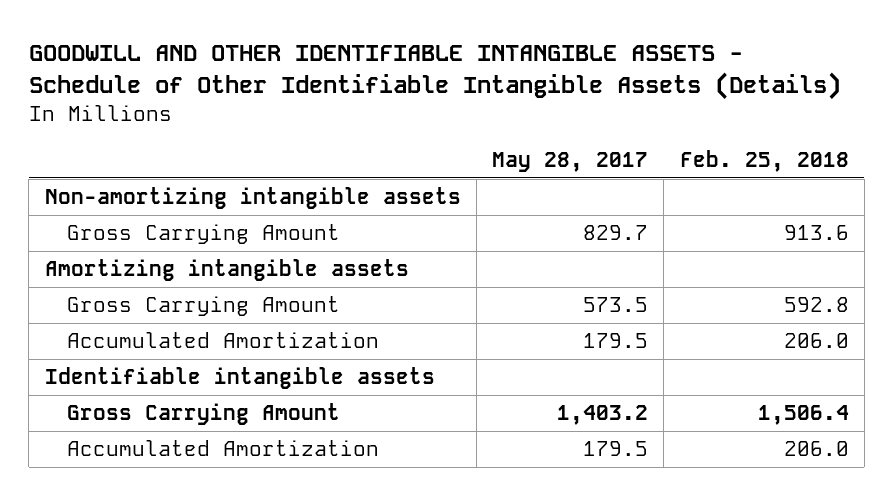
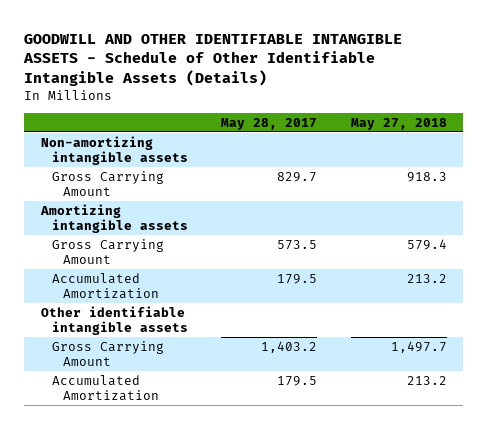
[679,149,849,172] Feb. 25, 2018 -> none
none -> [350,117,447,130] May 27, 2018
[44,367,435,390] Identifiable intangible assets -> [40,306,188,336] Other identifiable intangible assets

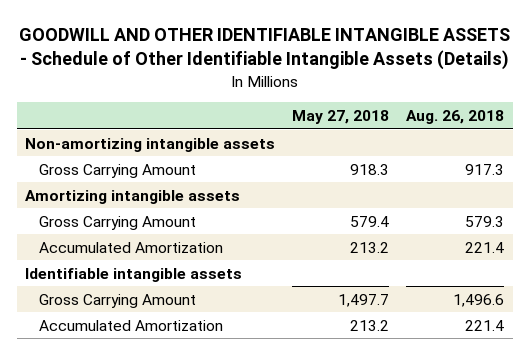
[221,117,318,130] May 28, 2017 -> none
none -> [406,109,505,124] Aug. 26, 2018
[40,306,188,336] Other identifiable intangible assets -> [25,267,243,282] Identifiable intangible assets

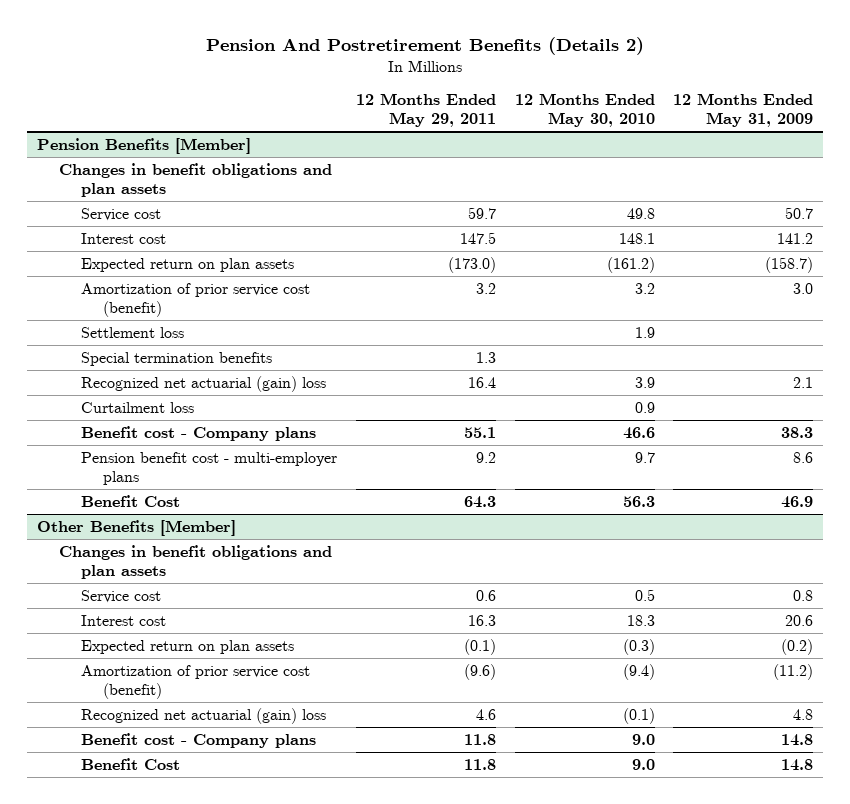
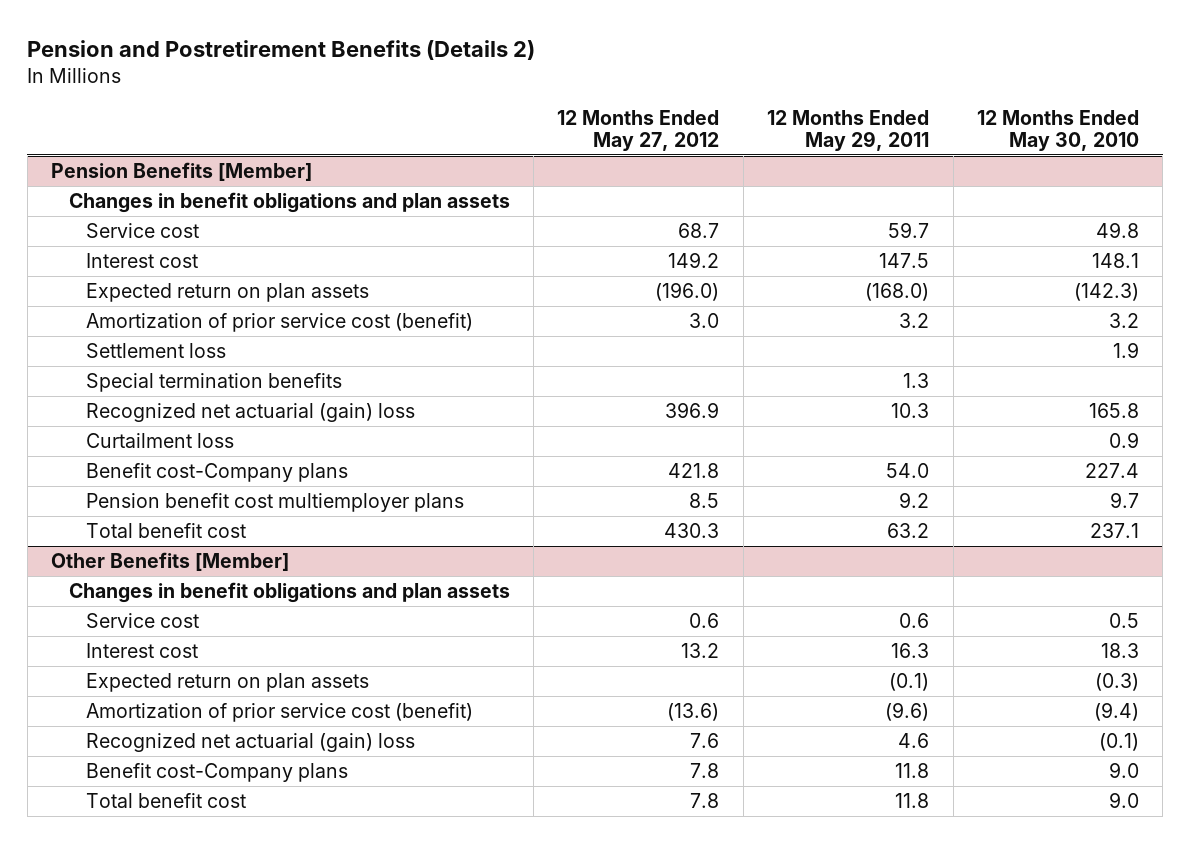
[206,37,645,56] Pension And Postretirement Benefits (Details 2) -> [27,40,536,61] Pension and Postretirement Benefits (Details 2)
[673,93,814,128] 12 Months Ended May 31, 2009 -> none
none -> [557,109,720,152] 12 Months Ended May 27, 2012
[447,256,496,273] (173.0) -> [865,282,930,301] (168.0)
[606,256,655,273] (161.2) -> [1073,282,1139,301] (142.3)
[467,376,496,388] 16.4 -> [891,402,930,418] 10.3
[634,376,655,388] 3.9 -> [1088,402,1139,418] 165.8
[80,425,316,441] Benefit cost - Company plans -> [86,462,349,482] Benefit cost-Company plans
[463,426,496,438] 55.1 -> [886,462,930,478] 54.0
[622,426,655,439] 46.6 -> [1084,462,1139,478] 227.4
[80,451,337,485] Pension benefit cost - multi-employer plans -> [86,492,465,512] Pension benefit cost multiemployer plans
[80,494,180,507] Benefit Cost -> [86,522,247,538] Total benefit cost
[463,495,496,508] 64.3 -> [887,522,930,538] 63.2
[622,495,655,507] 56.3 -> [1089,522,1139,538] 237.1
[80,732,316,748] Benefit cost - Company plans -> [86,762,349,782] Benefit cost-Company plans
[80,757,180,770] Benefit Cost -> [86,792,247,808] Total benefit cost

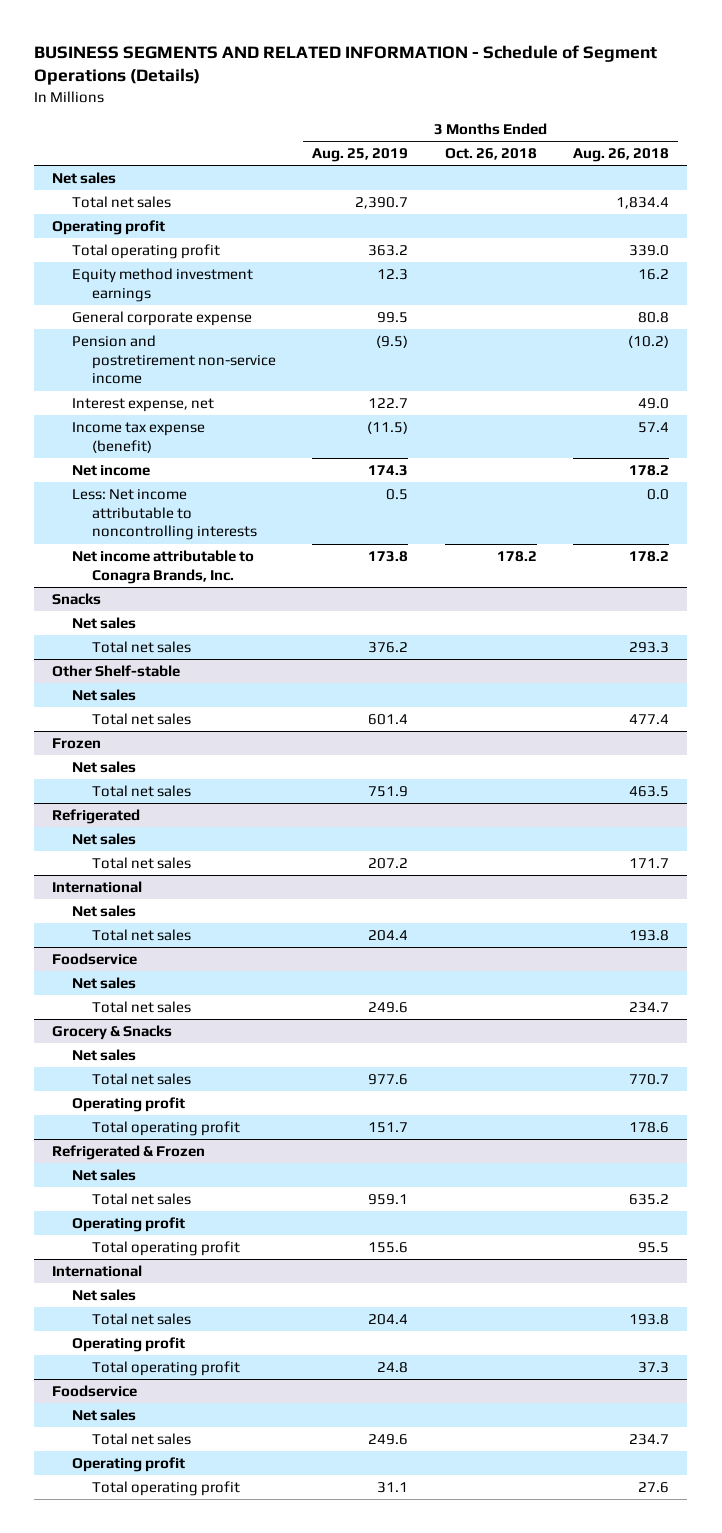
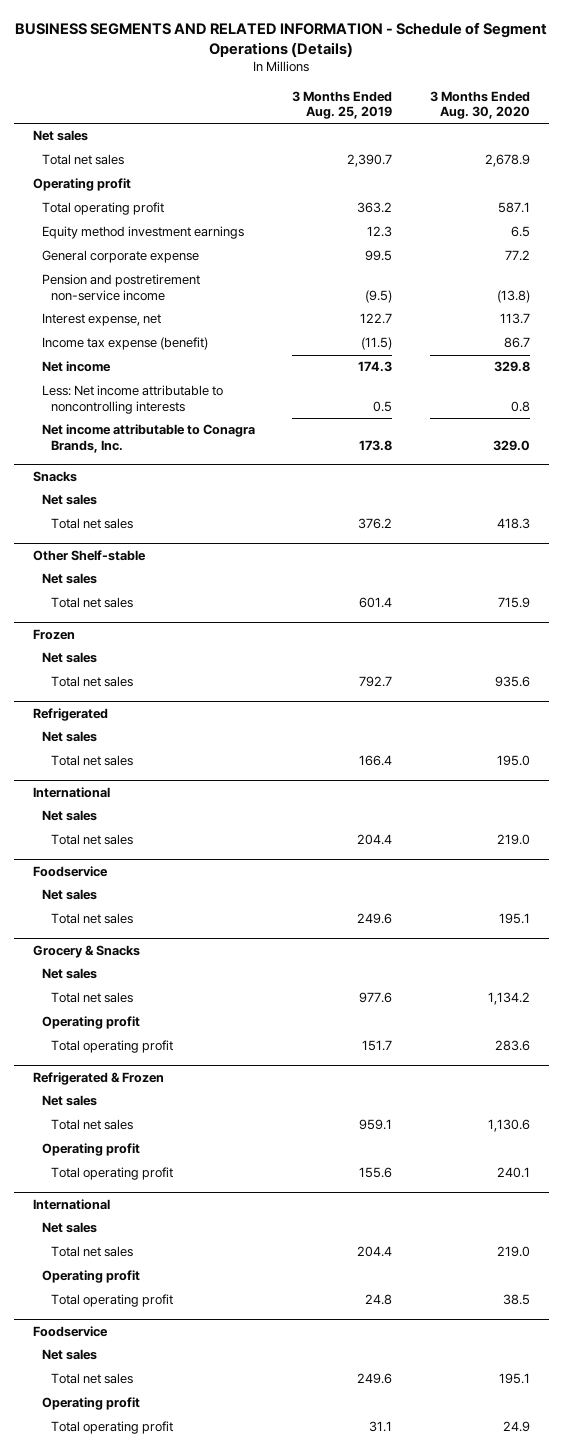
[444,148,537,161] Oct. 26, 2018 -> none
[573,148,670,163] Aug. 26, 2018 -> none
none -> [430,90,531,120] 3 Months Ended Aug. 30, 2020
[368,786,409,798] 751.9 -> [359,676,393,688] 792.7
[368,858,409,870] 207.2 -> [359,755,393,767] 166.4

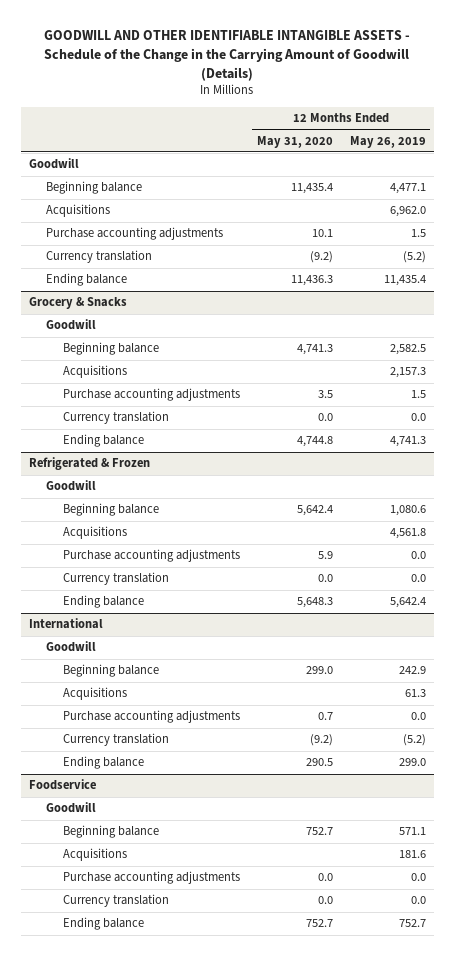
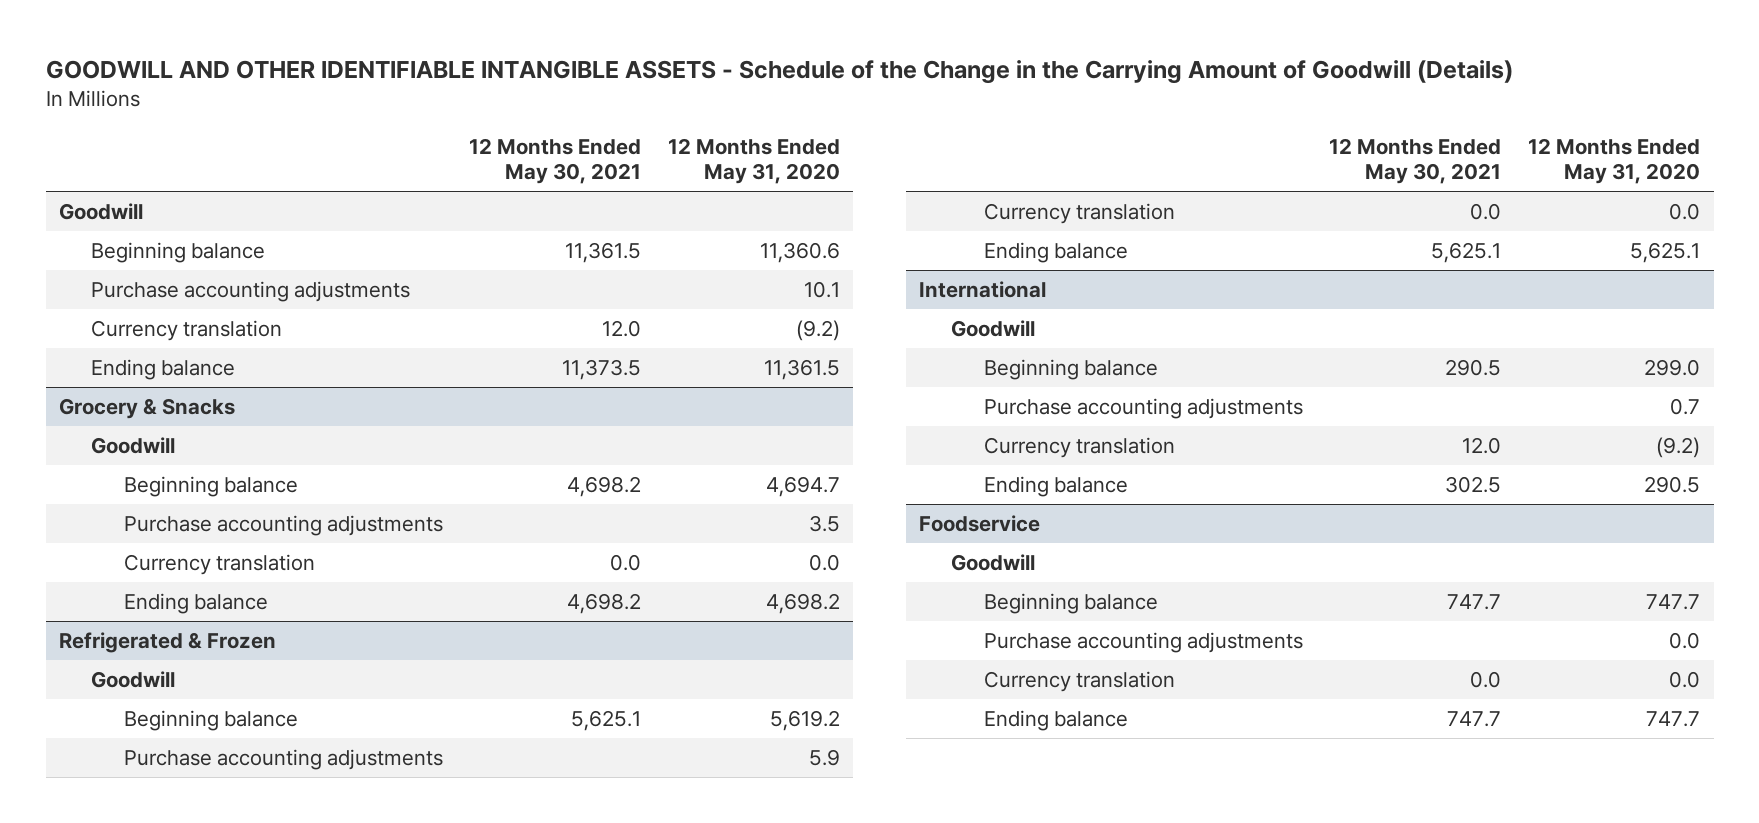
[349,135,426,148] May 26, 2019 -> none
none -> [469,138,642,184] 12 Months Ended May 30, 2021
[45,204,110,218] Acquisitions -> none
[290,183,333,195] 11,435.4 -> [760,241,841,263] 11,360.6
[290,275,333,287] 11,436.3 -> [764,358,841,380] 11,361.5
[62,365,127,379] Acquisitions -> none
[296,344,333,356] 4,741.3 -> [766,475,841,497] 4,694.7
[296,436,333,448] 4,744.8 -> [766,592,841,614] 4,698.2
[62,526,127,540] Acquisitions -> none
[296,505,333,517] 5,642.4 -> [770,709,841,731] 5,619.2
[296,597,333,609] 5,648.3 -> [1630,241,1701,263] 5,625.1
[62,687,127,701] Acquisitions -> none
[62,848,127,862] Acquisitions -> none
[305,827,333,836] 752.7 -> [1646,593,1701,610] 747.7
[305,919,333,928] 752.7 -> [1646,710,1701,727] 747.7

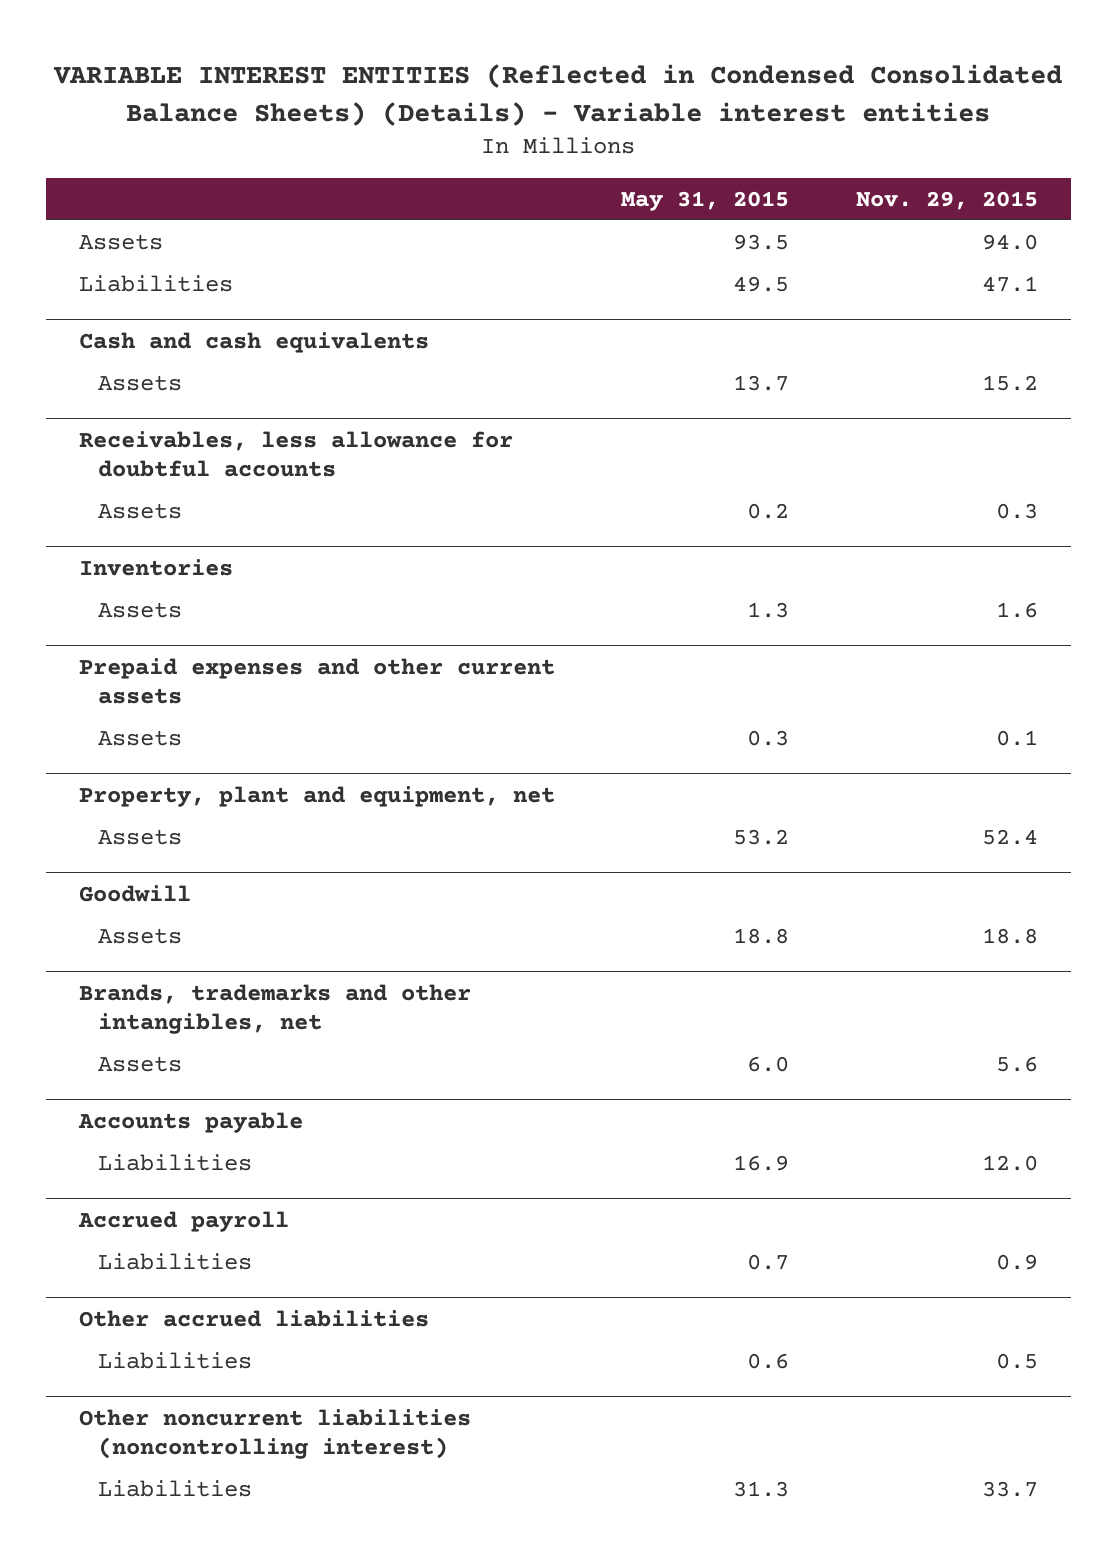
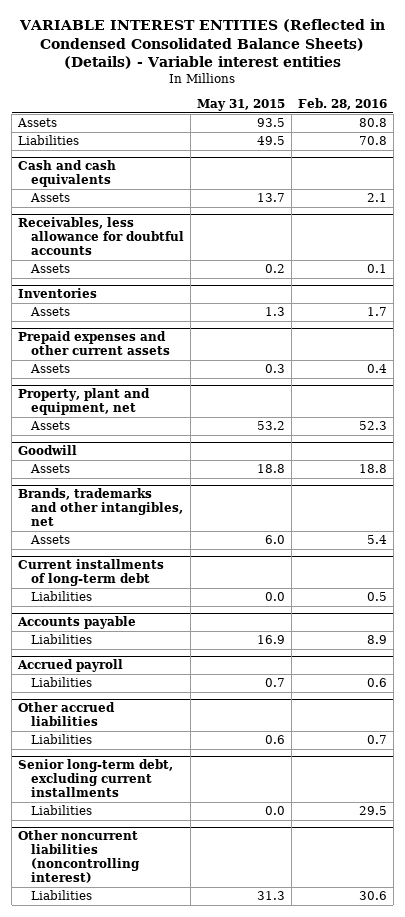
[855,190,1038,210] Nov. 29, 2015 -> none
none -> [297,98,387,111] Feb. 28, 2016
none -> [18,559,165,587] Current installments of long-term debt
none -> [30,591,92,602] Liabilities
none -> [18,759,174,798] Senior long-term debt, excluding current installments
none -> [30,805,92,816] Liabilities

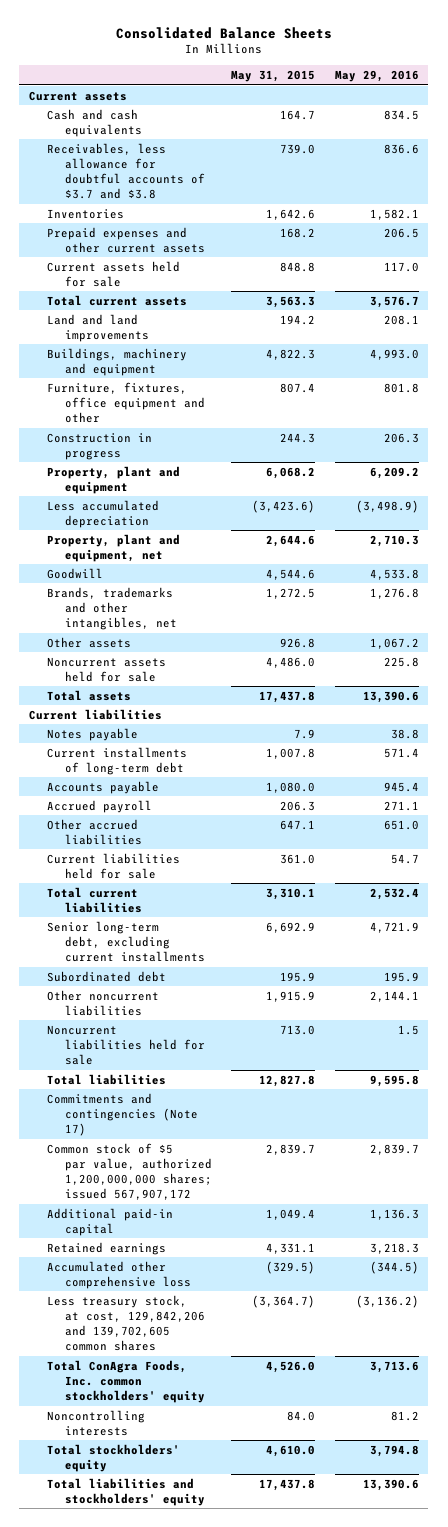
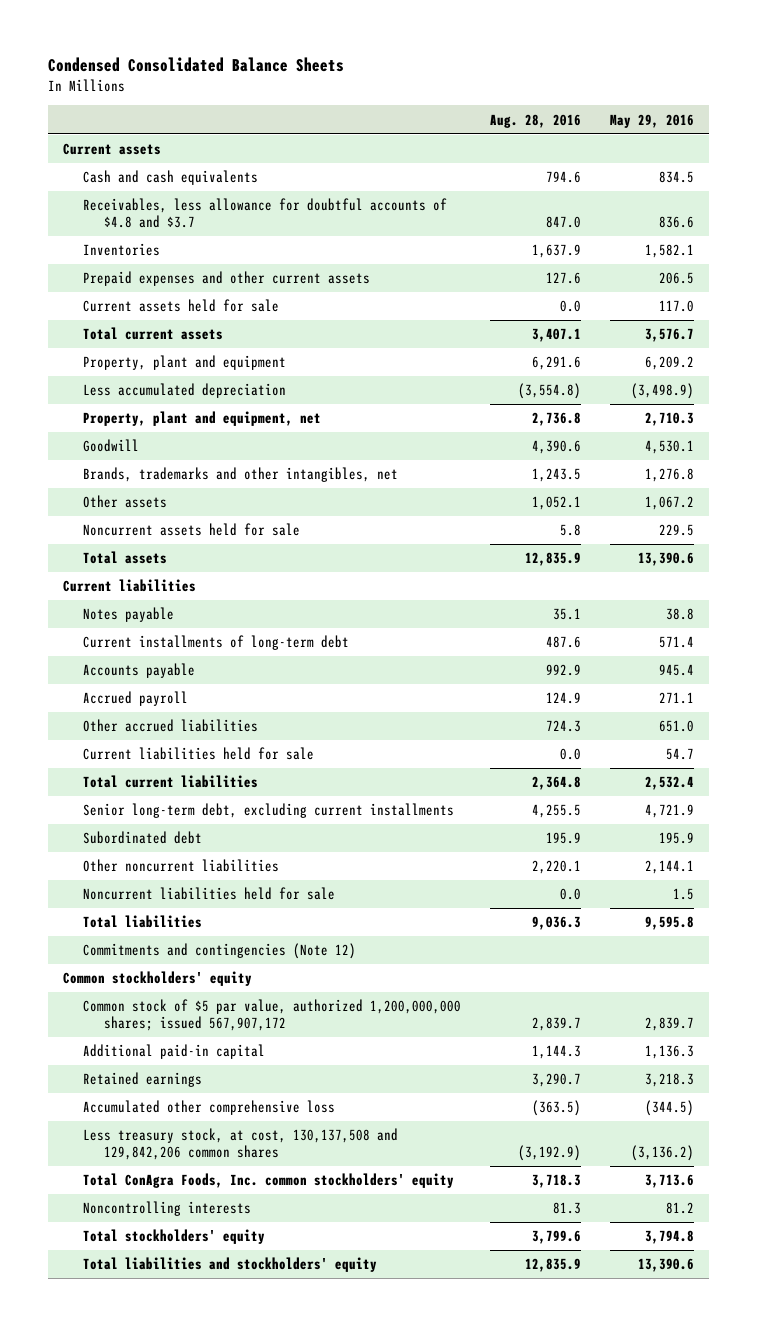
[115,26,332,39] Consolidated Balance Sheets -> [48,56,345,72] Condensed Consolidated Balance Sheets
[231,69,316,82] May 31, 2015 -> none
none -> [490,113,582,128] Aug. 28, 2016
[46,142,205,200] Receivables, less allowance for doubtful accounts of $3.7 and $3.8 -> [83,198,448,229] Receivables, less allowance for doubtful accounts of $4.8 and $3.7
[46,313,149,342] Land and land improvements -> none
[46,347,187,376] Buildings, machinery and equipment -> none
[46,381,205,424] Furniture, fixtures, office equipment and other -> none
[46,432,152,460] Construction in progress -> none
[369,568,419,580] 4,533.8 -> [645,440,695,455] 4,530.1
[383,656,419,667] 225.8 -> [659,524,695,537] 229.5
[46,1092,198,1137] Commitments and contingencies (Note 17) -> [83,943,357,960] Commitments and contingencies (Note 12)
none -> [62,971,252,987] Common stockholders' equity
[46,1294,205,1352] Less treasury stock, at cost, 129,842,206 and 139,702,605 common shares -> [83,1128,399,1161] Less treasury stock, at cost, 130,137,508 and 129,842,206 common shares

